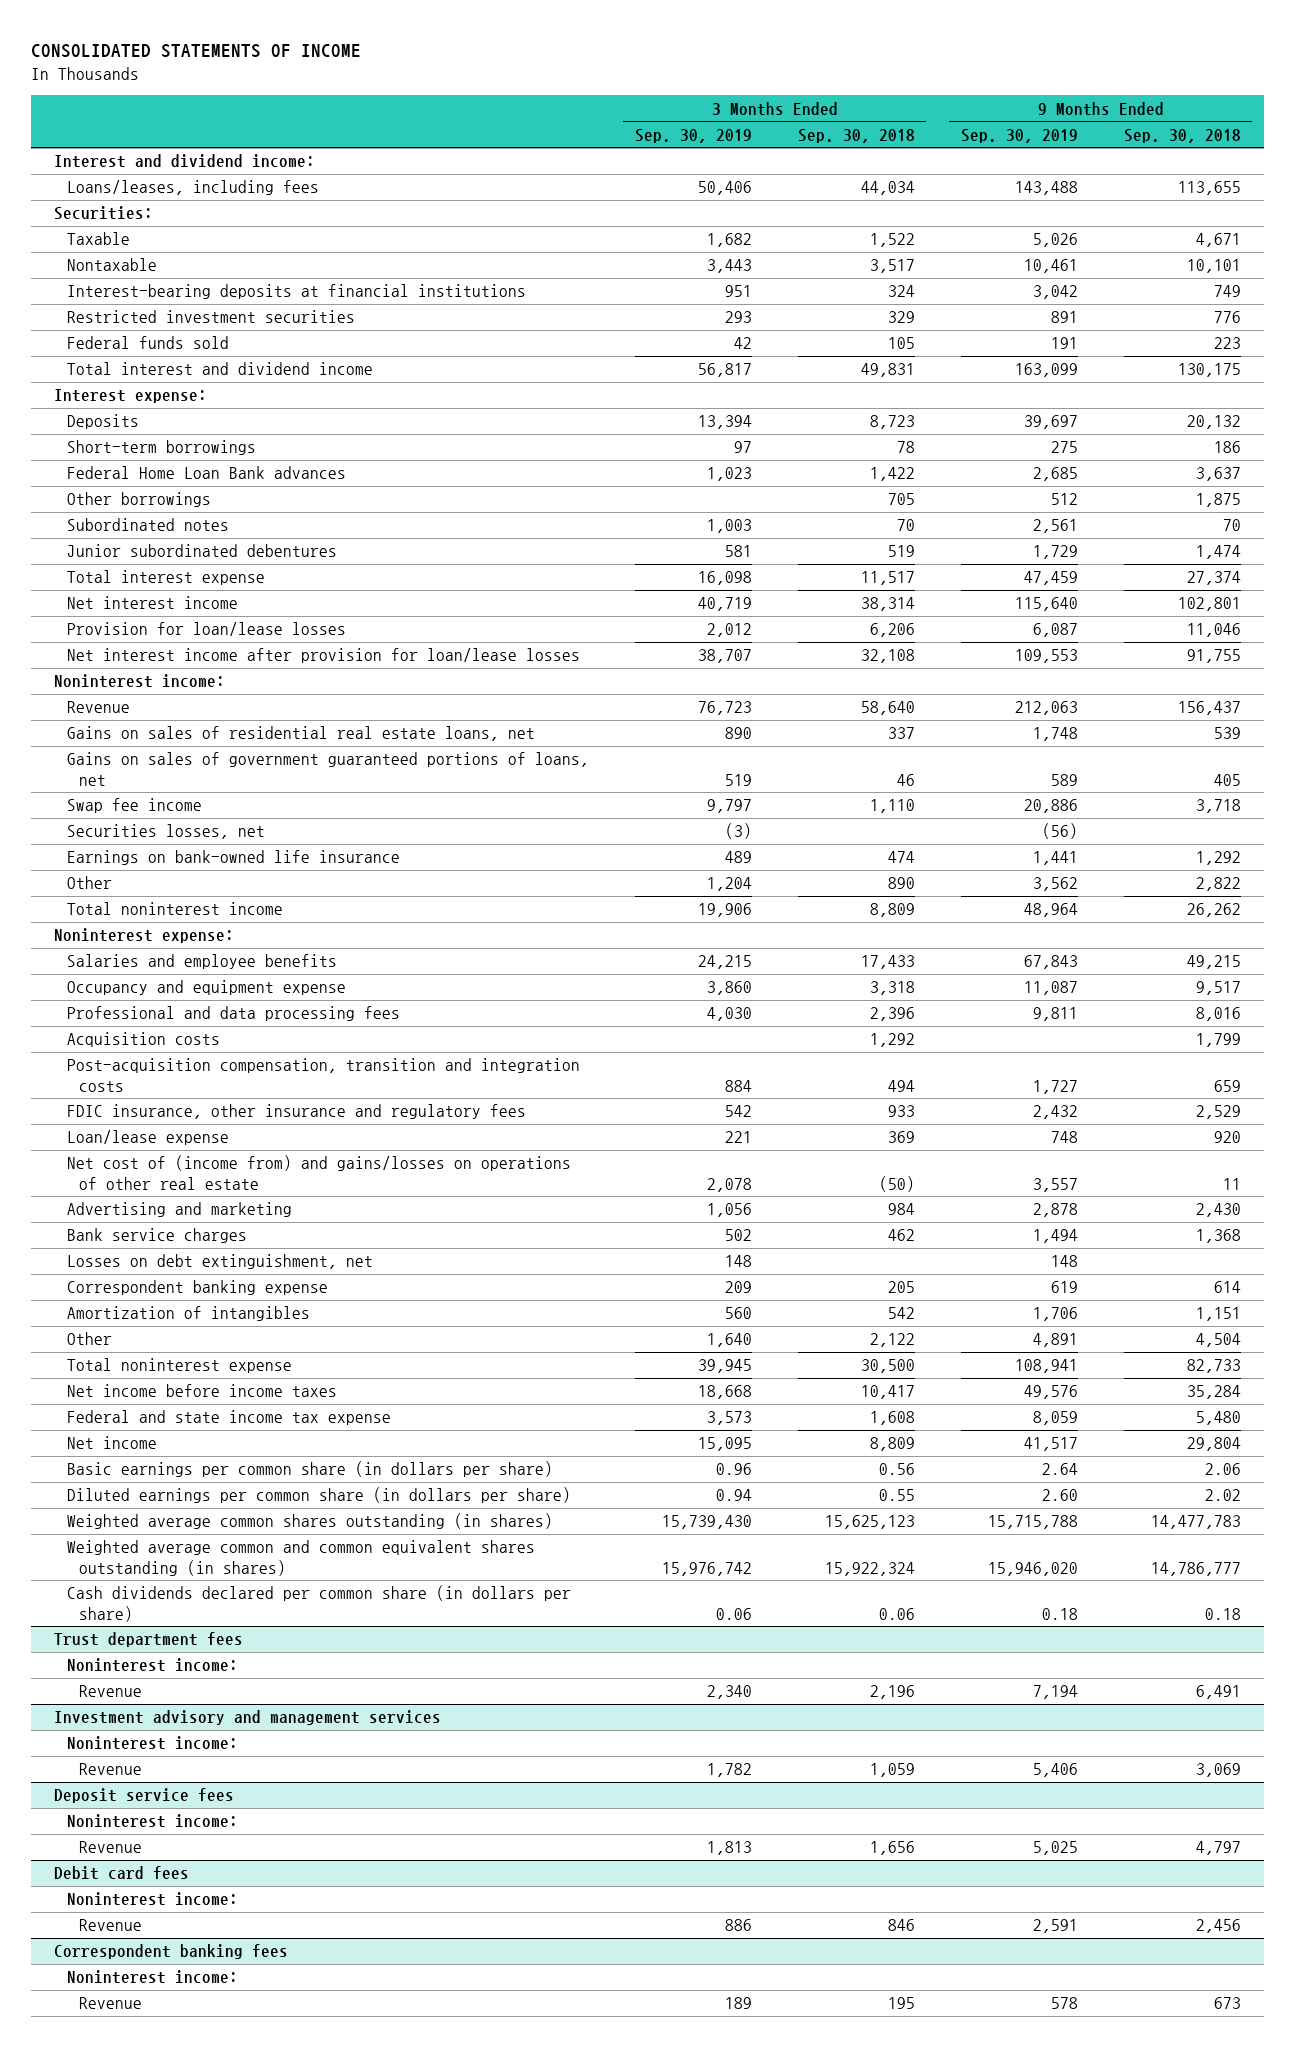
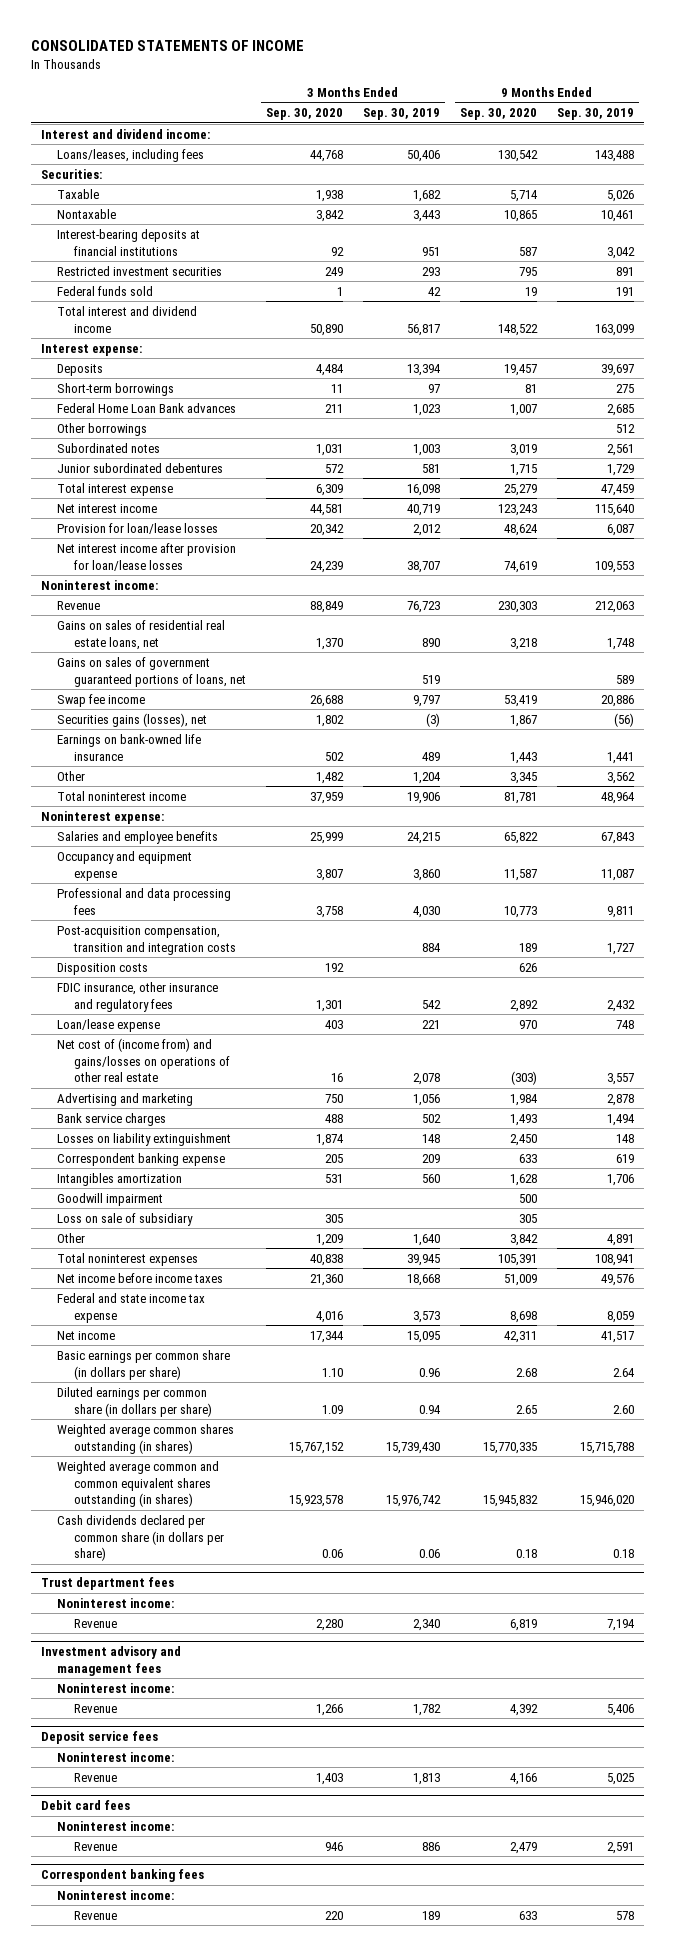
[797,128,915,143] Sep. 30, 2018 -> none
[1123,128,1241,143] Sep. 30, 2018 -> none
none -> [265,108,343,121] Sep. 30, 2020
none -> [459,108,537,121] Sep. 30, 2020
[66,824,265,840] Securities losses, net -> [57,712,208,727] Securities gains (losses), net
[66,1032,220,1048] Acquisition costs -> none
none -> [57,962,149,975] Disposition costs
[66,1254,373,1270] Losses on debt extinguishment, net -> [57,1132,232,1146] Losses on liability extinguishment
[66,1306,310,1322] Amortization of intangibles -> [57,1172,183,1186] Intangibles amortization
none -> [57,1192,164,1206] Goodwill impairment
none -> [57,1212,194,1226] Loss on sale of subsidiary
[66,1358,292,1374] Total noninterest expense -> [57,1252,199,1266] Total noninterest expenses
[53,1710,441,1726] Investment advisory and management services -> [40,1646,181,1676] Investment advisory and management fees

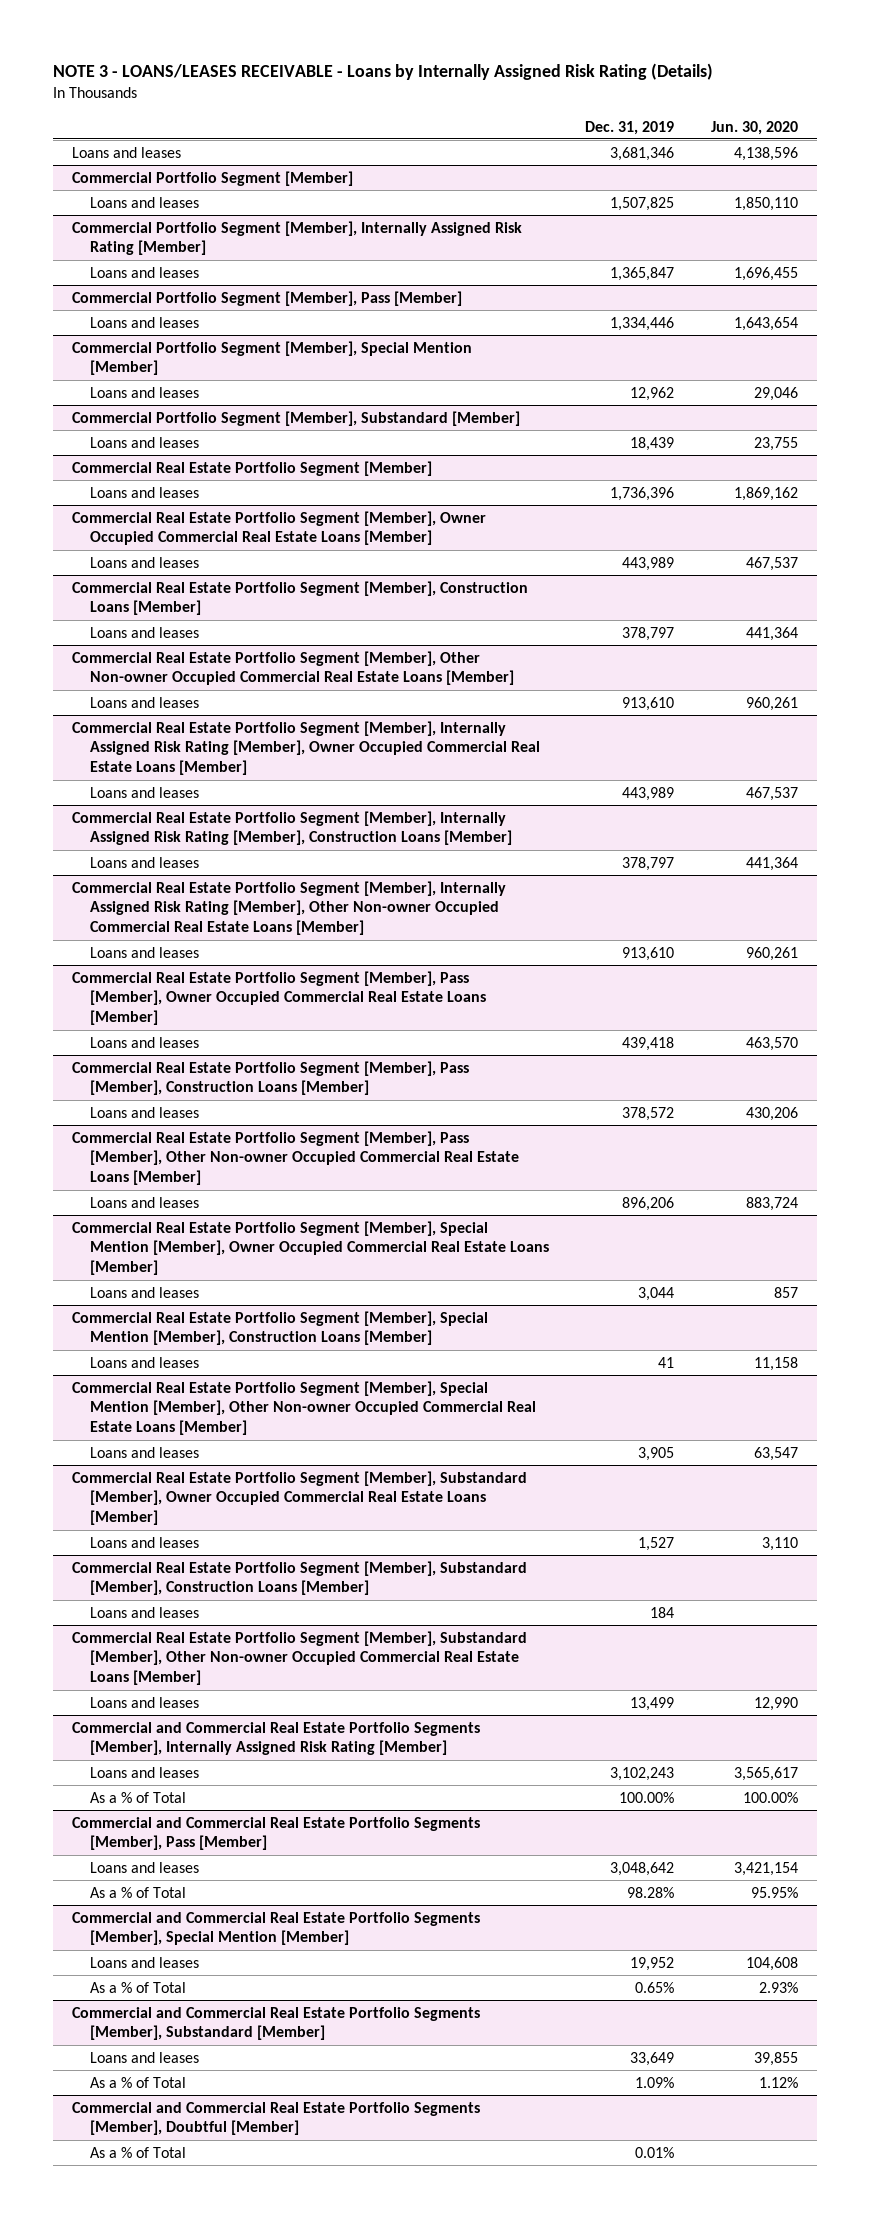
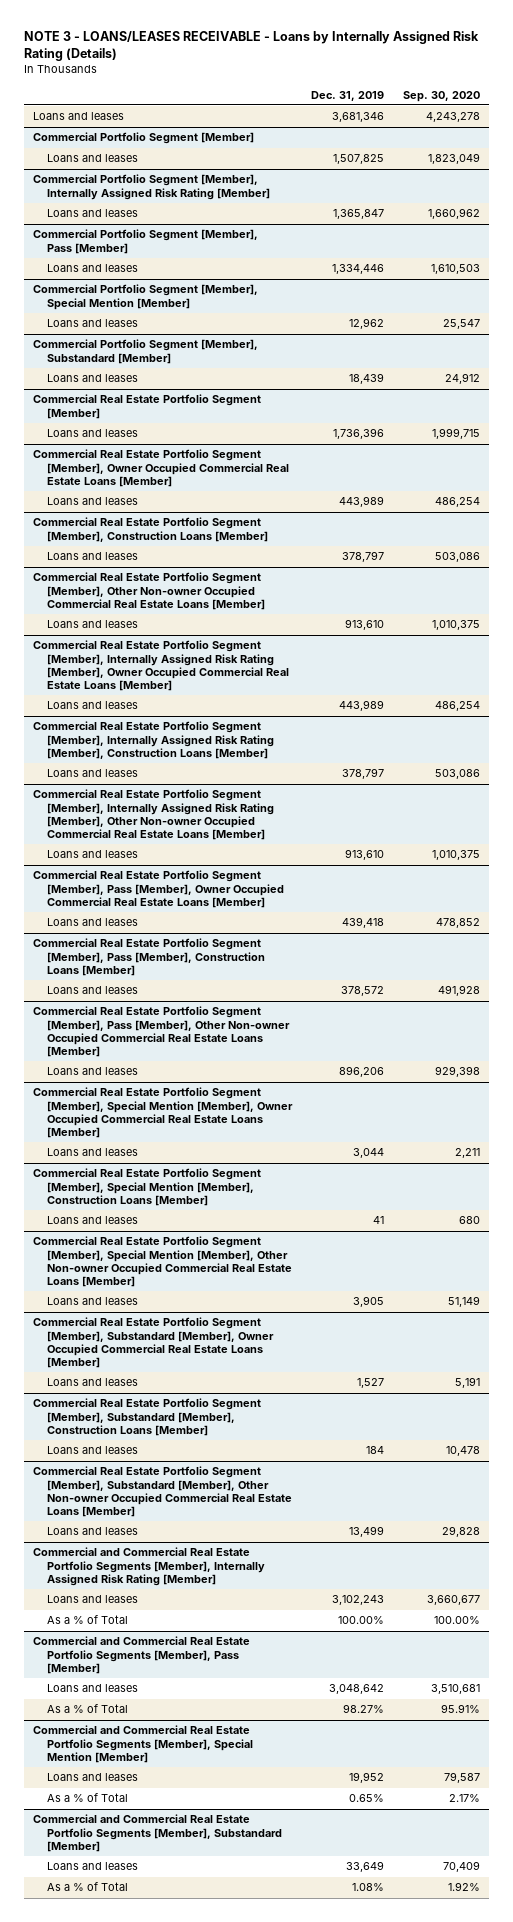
[711,120,799,135] Jun. 30, 2020 -> none
none -> [402,90,480,102] Sep. 30, 2020
[627,1886,675,1898] 98.28% -> [342,1704,384,1714] 98.27%
[71,2101,480,2136] Commercial and Commercial Real Estate Portfolio Segments [Member], Doubtful [Member] -> none
[89,2146,186,2158] As a % of Total -> none
[635,2076,675,2088] 1.09% -> [351,1883,384,1892] 1.08%

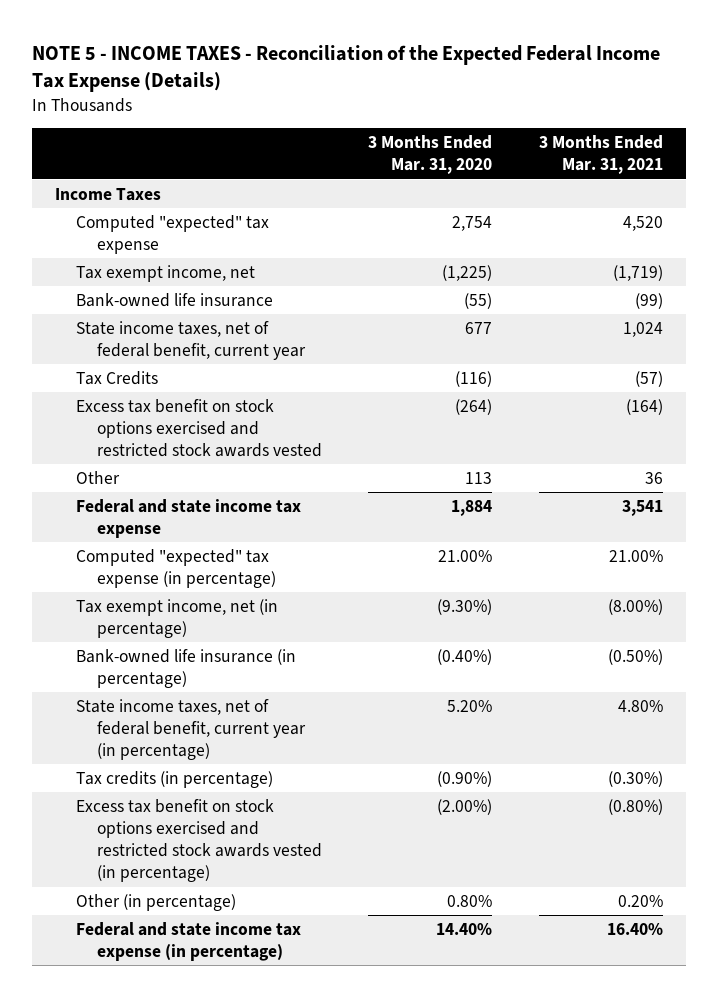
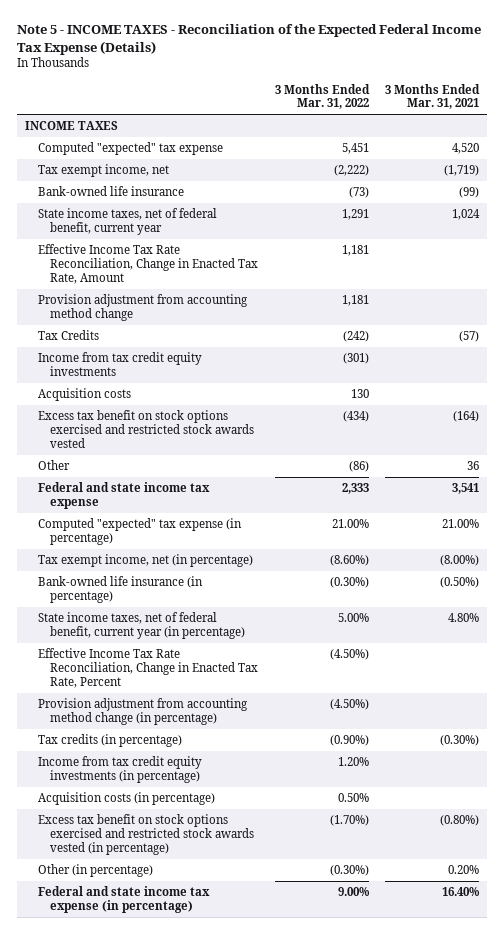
[32,44,661,92] NOTE 5 - INCOME TAXES - Reconciliation of the Expected Federal Income Tax Expense (Details) -> [16,24,481,55] Note 5 - INCOME TAXES - Reconciliation of the Expected Federal Income Tax Expense (Details)
[368,135,493,175] 3 Months Ended Mar. 31, 2020 -> none
none -> [274,83,370,110] 3 Months Ended Mar. 31, 2022
[55,187,162,201] Income Taxes -> [24,121,118,131] INCOME TAXES
none -> [37,244,259,284] Effective Income Tax Rate Reconciliation, Change in Enacted Tax Rate, Amount
none -> [37,294,248,321] Provision adjustment from accounting method change
none -> [37,352,202,376] Income from tax credit equity investments
none -> [37,388,131,402] Acquisition costs
none -> [37,648,259,688] Effective Income Tax Rate Reconciliation, Change in Enacted Tax Rate, Percent
none -> [37,698,248,725] Provision adjustment from accounting method change (in percentage)
none -> [37,756,202,783] Income from tax credit equity investments (in percentage)
none -> [37,792,215,806] Acquisition costs (in percentage)

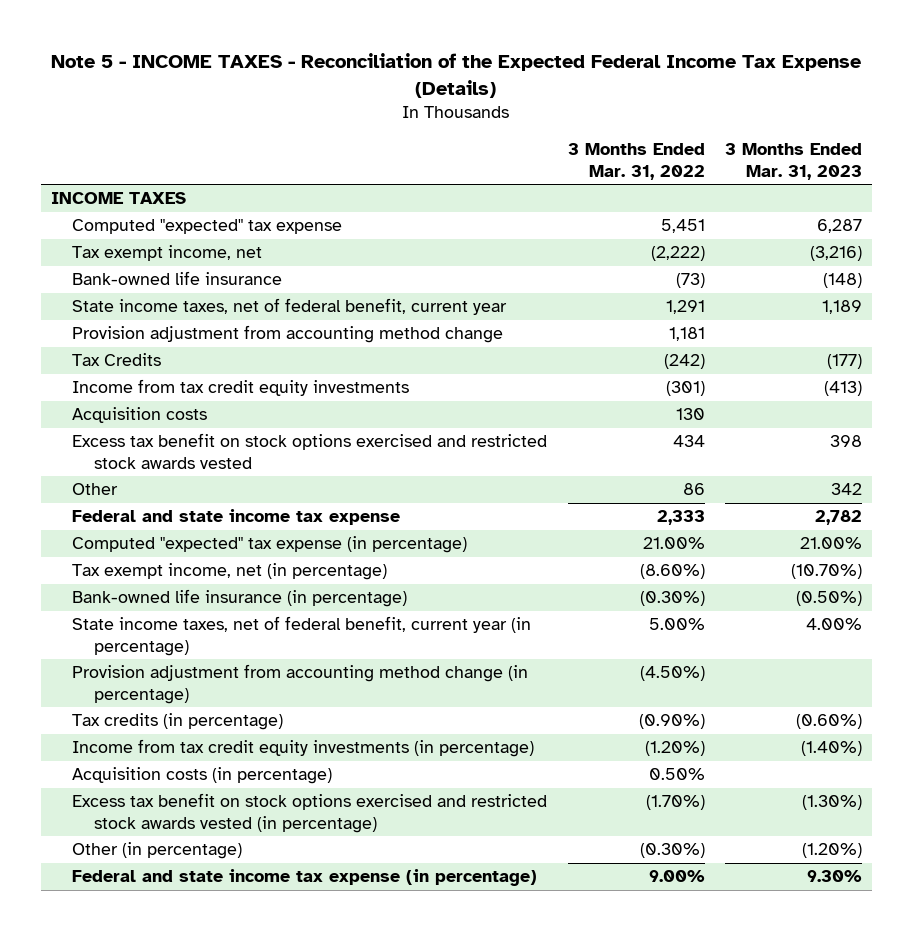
[385,83,481,110] 3 Months Ended Mar. 31, 2021 -> none
none -> [725,143,863,180] 3 Months Ended Mar. 31, 2023
[37,244,259,284] Effective Income Tax Rate Reconciliation, Change in Enacted Tax Rate, Amount -> none
[342,411,369,423] (434) -> [672,435,705,448] 434
[348,461,369,473] (86) -> [682,483,705,496] 86
[37,648,259,688] Effective Income Tax Rate Reconciliation, Change in Enacted Tax Rate, Percent -> none
[337,757,369,767] 1.20% -> [644,741,705,757] (1.20%)

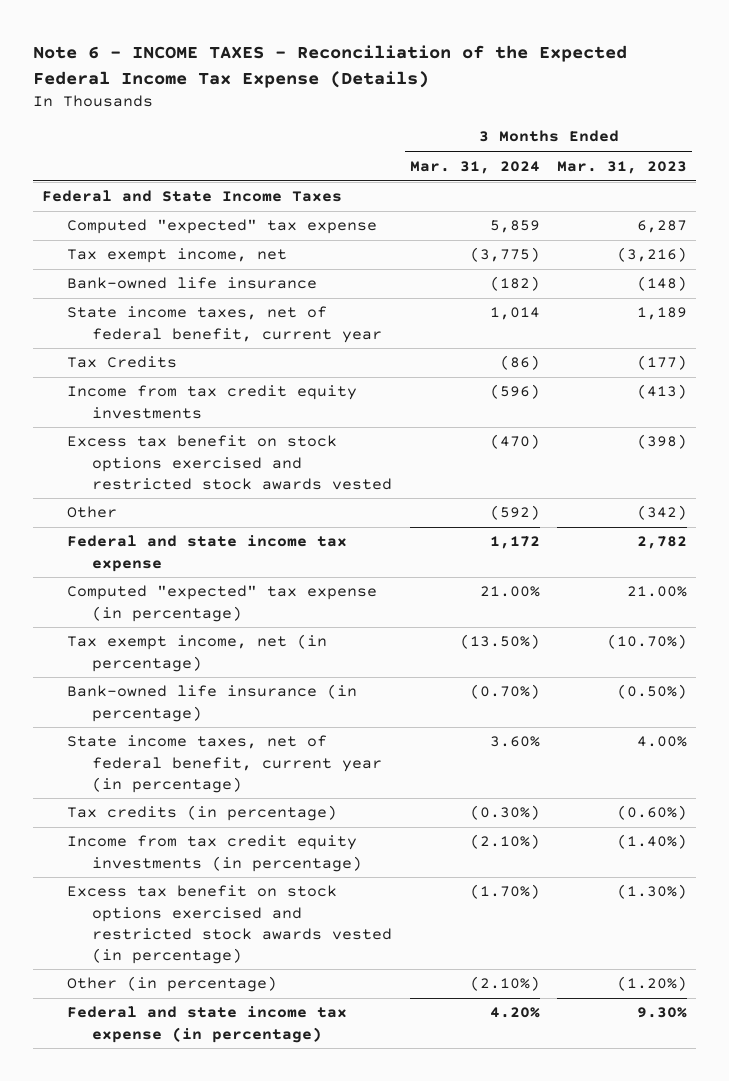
[51,52,862,98] Note 5 - INCOME TAXES - Reconciliation of the Expected Federal Income Tax Expense (Details) -> [32,45,627,88] Note 6 - INCOME TAXES - Reconciliation of the Expected Federal Income Tax Expense (Details)
[567,143,705,180] 3 Months Ended Mar. 31, 2022 -> none
none -> [409,160,540,174] Mar. 31, 2024
[50,192,186,205] INCOME TAXES -> [41,190,342,203] Federal and State Income Taxes
[72,325,504,344] Provision adjustment from accounting method change -> none
[72,407,208,424] Acquisition costs -> none
[830,435,863,448] 398 -> [637,434,688,450] (398)
[831,483,863,496] 342 -> [637,505,688,521] (342)
[72,664,529,704] Provision adjustment from accounting method change (in percentage) -> none
[72,767,333,785] Acquisition costs (in percentage) -> none

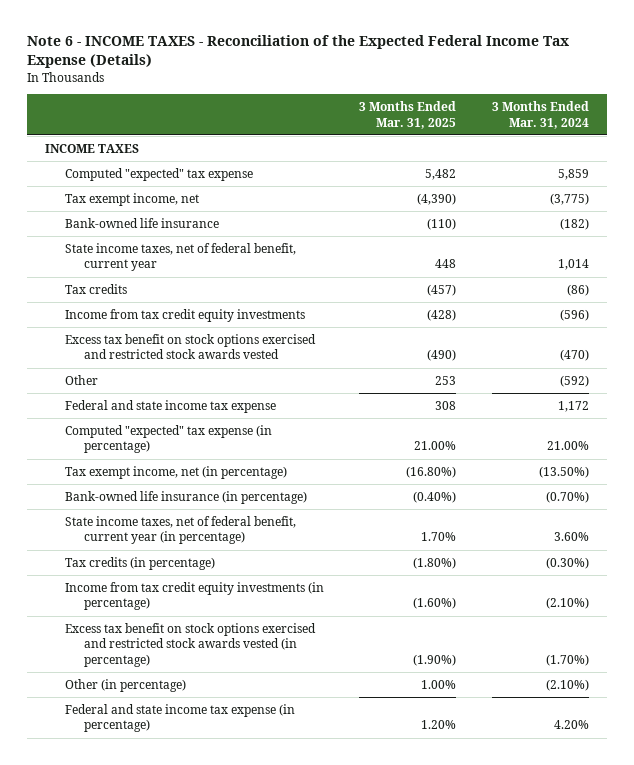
[557,160,688,174] Mar. 31, 2023 -> none
none -> [359,101,457,129] 3 Months Ended Mar. 31, 2025
[41,190,342,203] Federal and State Income Taxes -> [45,143,140,153] INCOME TAXES
[66,356,177,369] Tax Credits -> [64,283,127,294] Tax credits

